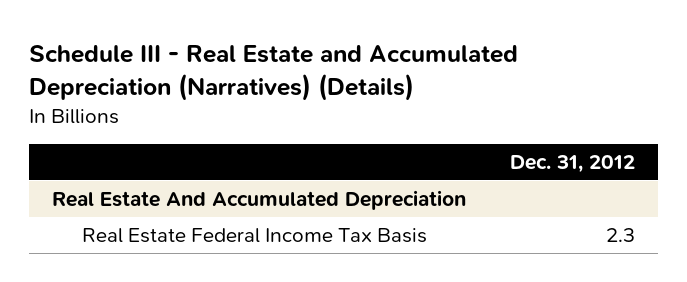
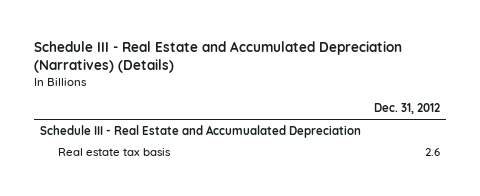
[51,190,466,211] Real Estate And Accumulated Depreciation -> [40,124,362,138] Schedule III - Real Estate and Accumualated Depreciation
[82,228,428,244] Real Estate Federal Income Tax Basis -> [57,147,171,156] Real estate tax basis
[606,228,636,243] 2.3 -> [424,147,440,156] 2.6

